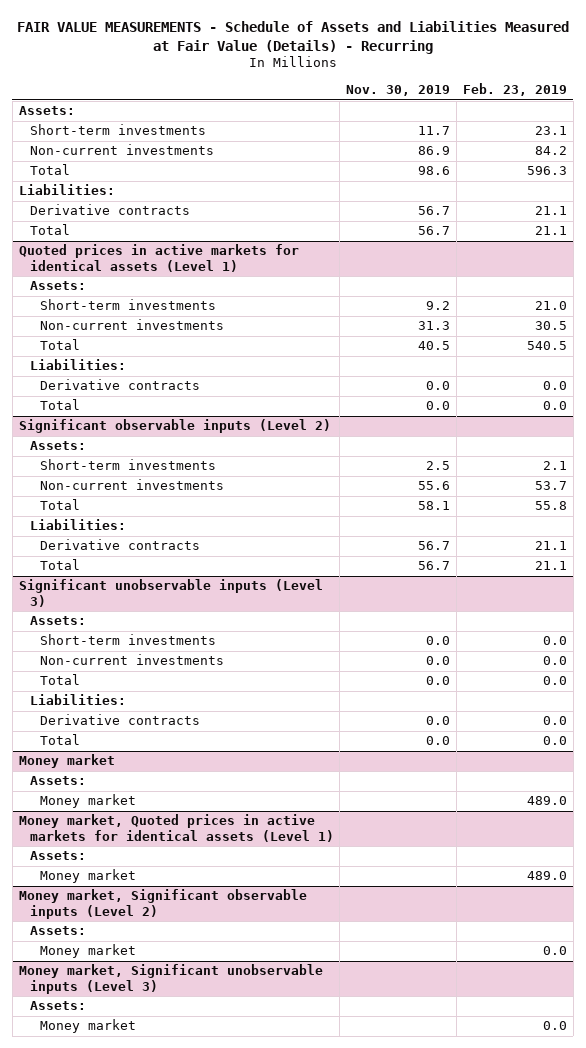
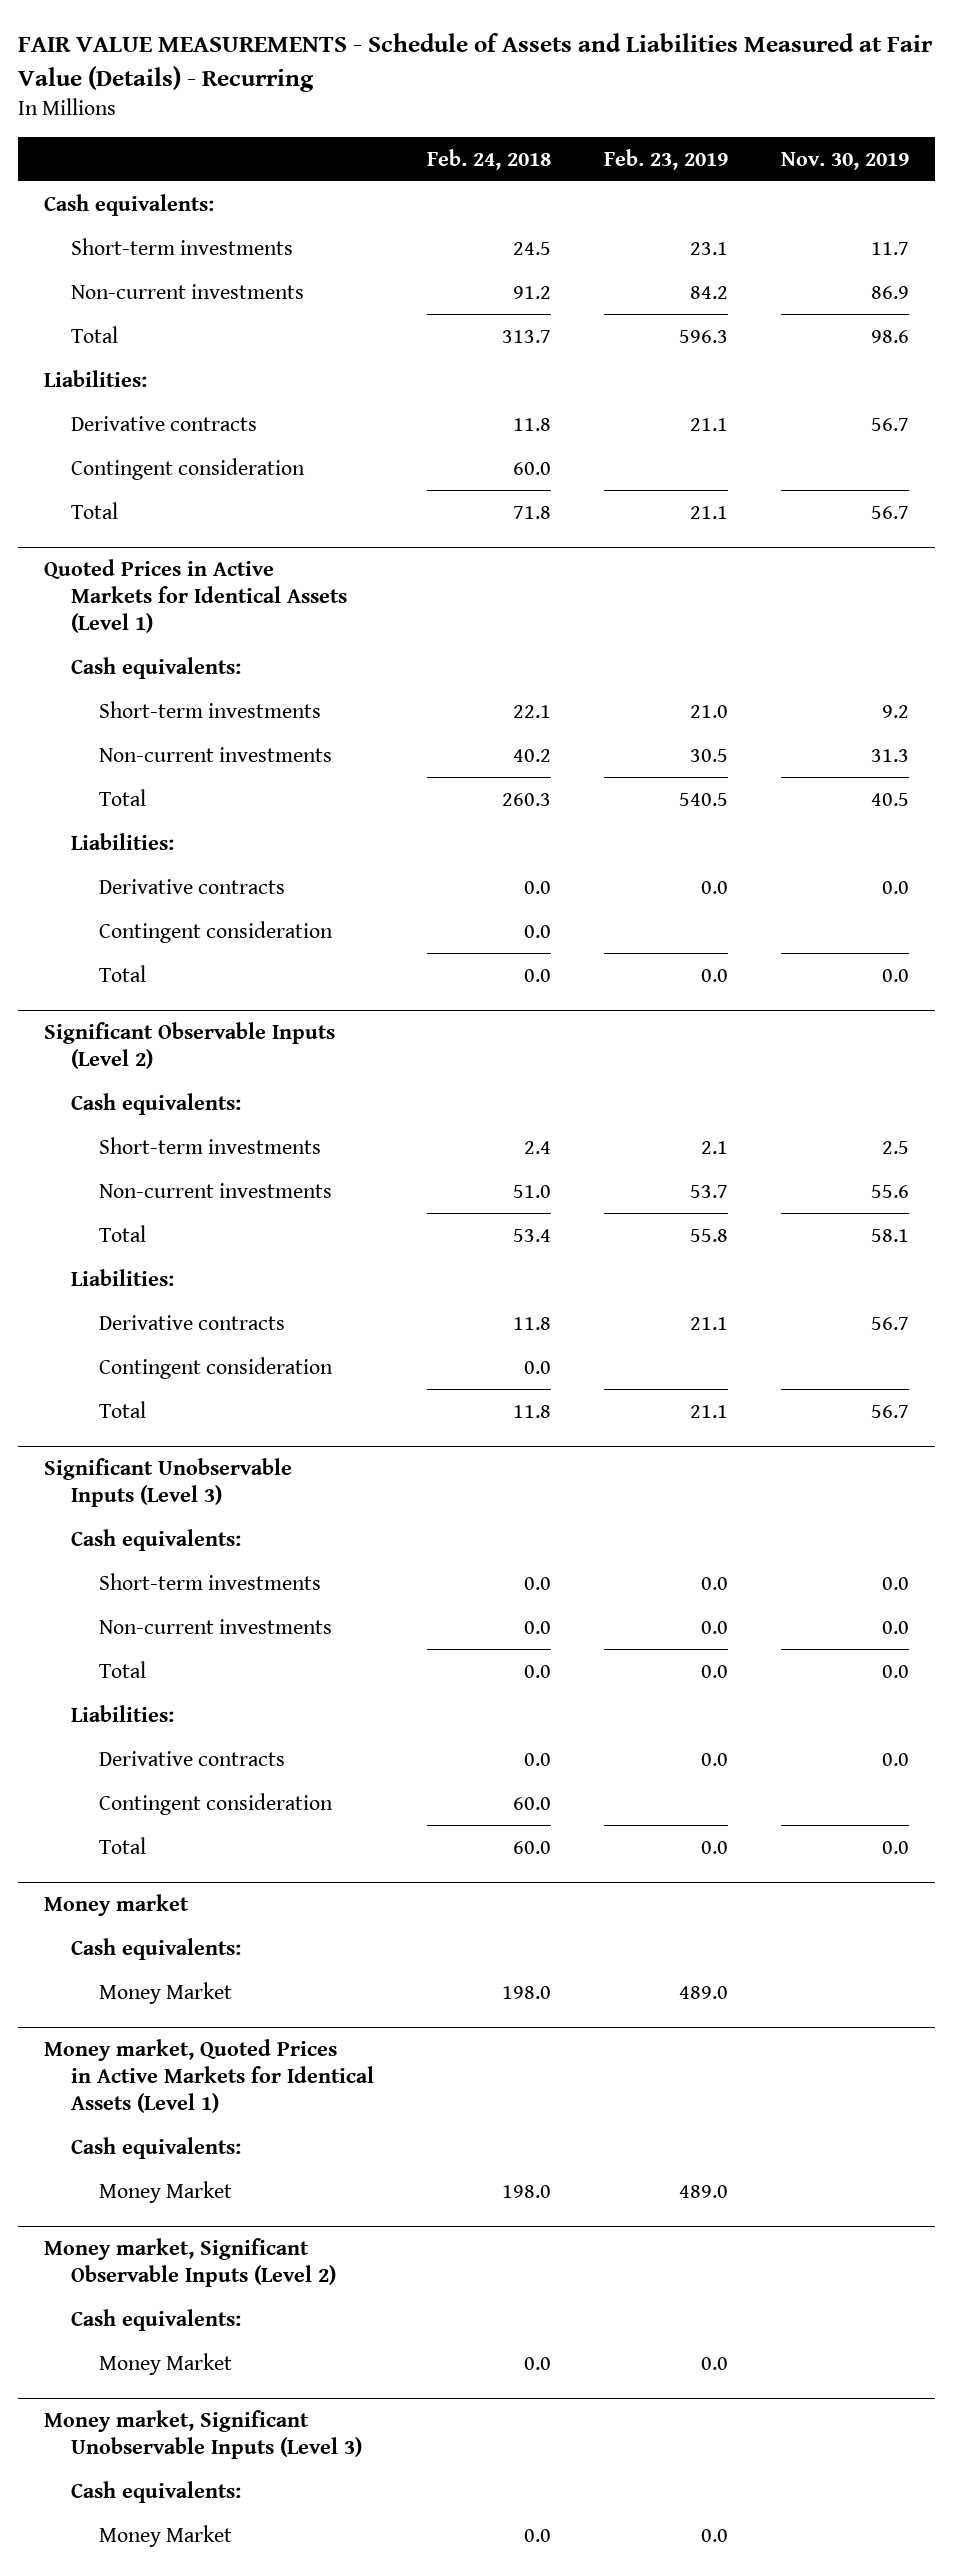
none -> [427,148,552,170] Feb. 24, 2018
[18,106,75,116] Assets: -> none
none -> [44,193,215,216] Cash equivalents:
none -> [71,457,306,480] Contingent consideration
[29,281,86,291] Assets: -> none
[18,244,299,272] Quoted prices in active markets for identical assets (Level 1) -> [44,559,348,634] Quoted Prices in Active Markets for Identical Assets (Level 1)
none -> [71,656,242,679] Cash equivalents:
none -> [98,920,333,943] Contingent consideration
[29,441,86,451] Assets: -> none
[18,419,331,434] Significant observable inputs (Level 2) -> [44,1022,336,1070] Significant Observable Inputs (Level 2)
none -> [71,1092,242,1115] Cash equivalents:
none -> [98,1356,333,1379] Contingent consideration
[29,616,86,626] Assets: -> none
[18,579,323,607] Significant unobservable inputs (Level 3) -> [44,1458,293,1508] Significant Unobservable Inputs (Level 3)
none -> [71,1528,242,1551] Cash equivalents:
none -> [98,1792,333,1815] Contingent consideration
[29,776,86,786] Assets: -> none
[29,851,86,861] Assets: -> none
[29,926,86,936] Assets: -> none
[29,1001,86,1011] Assets: -> none
none -> [71,1937,242,1960] Cash equivalents:
[40,794,137,809] Money market -> [98,1981,232,2004] Money Market
[18,814,334,842] Money market, Quoted prices in active markets for identical assets (Level 1) -> [44,2039,375,2114] Money market, Quoted Prices in Active Markets for Identical Assets (Level 1)
none -> [71,2136,242,2159] Cash equivalents:
[40,869,137,884] Money market -> [98,2180,232,2203] Money Market
[18,889,307,919] Money market, Significant observable inputs (Level 2) -> [44,2238,337,2288] Money market, Significant Observable Inputs (Level 2)
none -> [71,2308,242,2331] Cash equivalents:
[40,944,137,959] Money market -> [98,2352,232,2375] Money Market
[18,964,323,994] Money market, Significant unobservable inputs (Level 3) -> [44,2410,363,2460] Money market, Significant Unobservable Inputs (Level 3)
none -> [71,2480,242,2503] Cash equivalents:
[40,1019,137,1034] Money market -> [98,2524,232,2547] Money Market

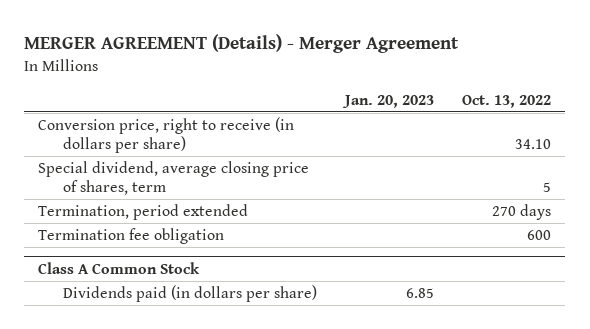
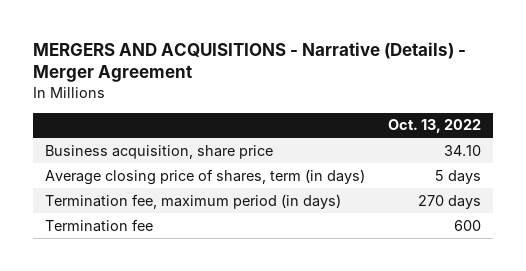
[24,34,460,54] MERGER AGREEMENT (Details) - Merger Agreement -> [33,41,467,83] MERGERS AND ACQUISITIONS - Narrative (Details) - Merger Agreement
[342,94,435,108] Jan. 20, 2023 -> none
[38,261,201,274] Class A Common Stock -> none
[62,285,317,303] Dividends paid (in dollars per share) -> none
[38,117,295,154] Conversion price, right to receive (in dollars per share) -> [44,144,273,159] Business acquisition, share price
[38,161,310,196] Special dividend, average closing price of shares, term -> [44,168,365,185] Average closing price of shares, term (in days)
[543,182,552,193] 5 -> [435,169,482,184] 5 days
[38,204,249,221] Termination, period extended -> [44,193,341,209] Termination fee, maximum period (in days)
[38,228,225,245] Termination fee obligation -> [44,218,153,232] Termination fee

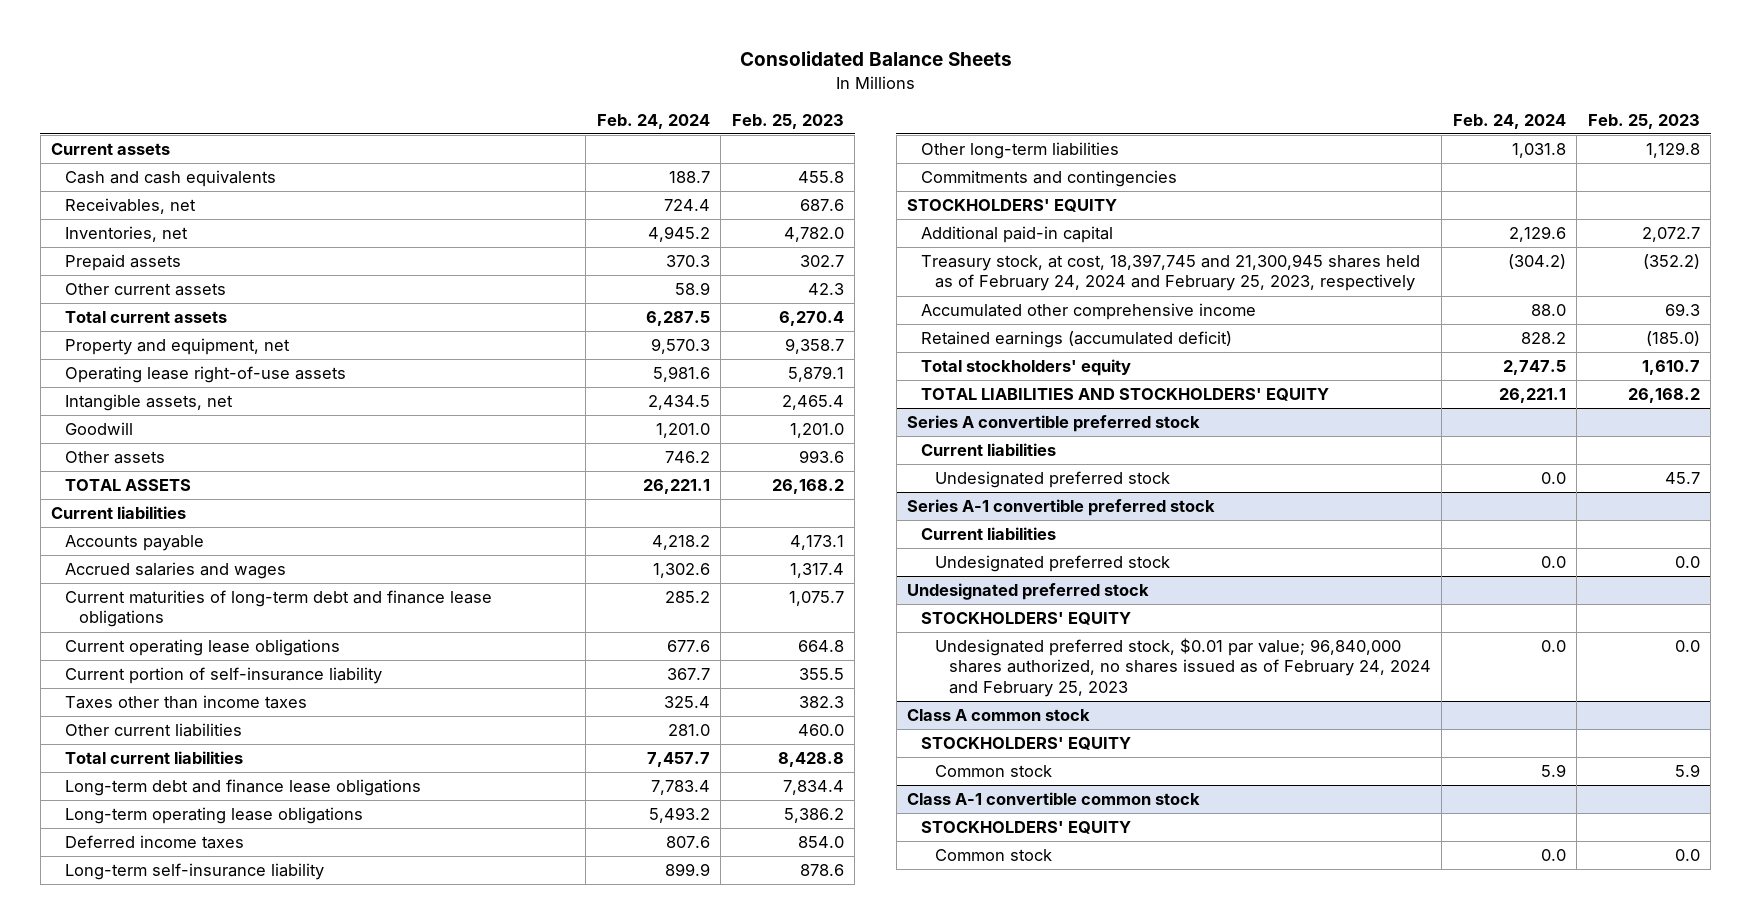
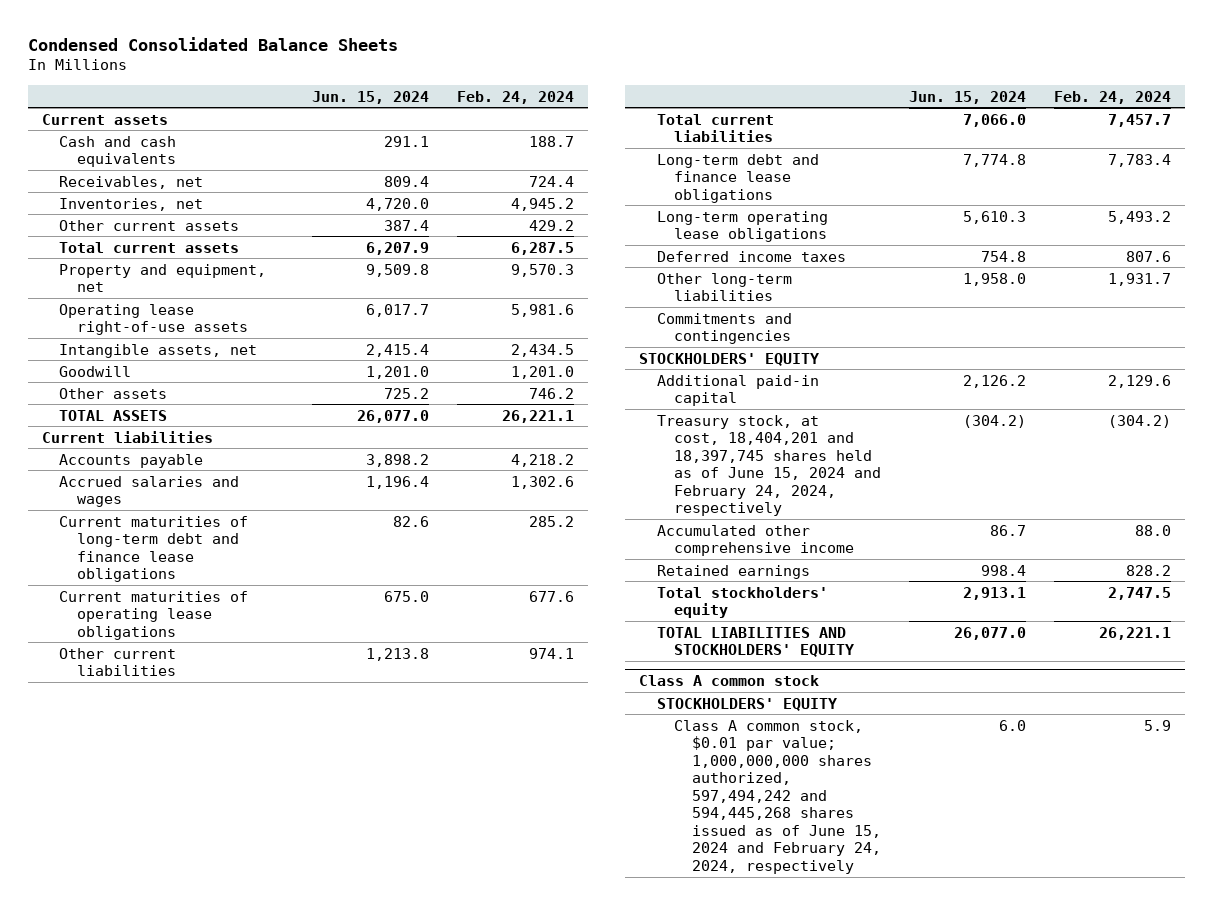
[739,51,1012,67] Consolidated Balance Sheets -> [27,36,398,51] Condensed Consolidated Balance Sheets
[731,113,844,129] Feb. 25, 2023 -> none
none -> [312,90,430,104] Jun. 15, 2024
[65,254,182,272] Prepaid assets -> none
[674,282,710,296] 58.9 -> [529,219,575,231] 429.2
[65,667,383,685] Current portion of self-insurance liability -> none
[65,695,308,710] Taxes other than income taxes -> none
[65,639,341,657] Current operating lease obligations -> [59,590,249,640] Current maturities of operating lease obligations
[667,724,710,737] 281.0 -> [529,647,575,659] 974.1
[65,863,325,881] Long-term self-insurance liability -> none
[1511,143,1566,159] 1,031.8 -> [1108,272,1172,286] 1,931.7
[921,254,1421,292] Treasury stock, at cost, 18,397,745 and 21,300,945 shares held as of February 24, 2024 and February 25, 2023, respectively -> [656,414,882,517] Treasury stock, at cost, 18,404,201 and 18,397,745 shares held as of June 15, 2024 and February 24, 2024, respectively
[921,331,1233,349] Retained earnings (accumulated deficit) -> [656,564,810,579] Retained earnings
[907,415,1201,433] Series A convertible preferred stock -> none
[921,443,1057,457] Current liabilities -> none
[935,471,1171,489] Undesignated preferred stock -> none
[907,499,1216,517] Series A-1 convertible preferred stock -> none
[921,527,1057,541] Current liabilities -> none
[935,555,1171,573] Undesignated preferred stock -> none
[907,583,1150,601] Undesignated preferred stock -> none
[921,612,1132,626] STOCKHOLDERS' EQUITY -> none
[935,638,1432,697] Undesignated preferred stock, $0.01 par value; 96,840,000 shares authorized, no shares issued as of February 24, 2024 and February 25, 2023 -> none
[907,792,1201,806] Class A-1 convertible common stock -> none
[921,821,1132,835] STOCKHOLDERS' EQUITY -> none
[935,849,1053,862] Common stock -> none
[935,765,1053,778] Common stock -> [674,719,881,874] Class A common stock, $0.01 par value; 1,000,000,000 shares authorized, 597,494,242 and 594,445,268 shares issued as of June 15, 2024 and February 24, 2024, respectively

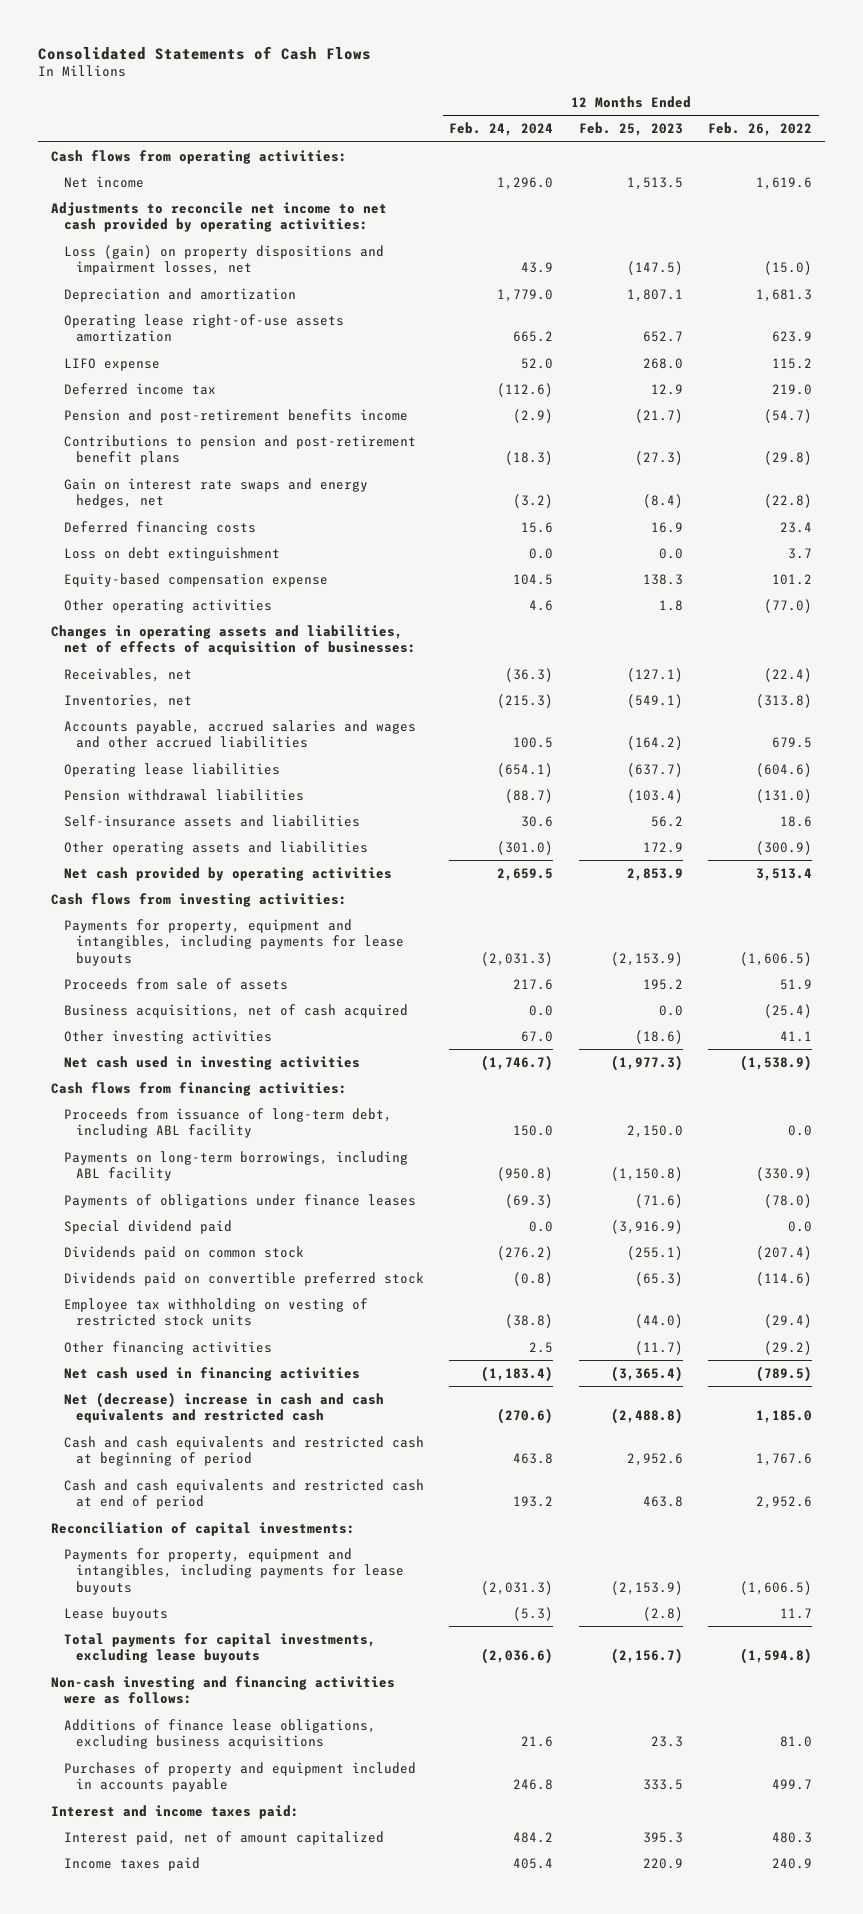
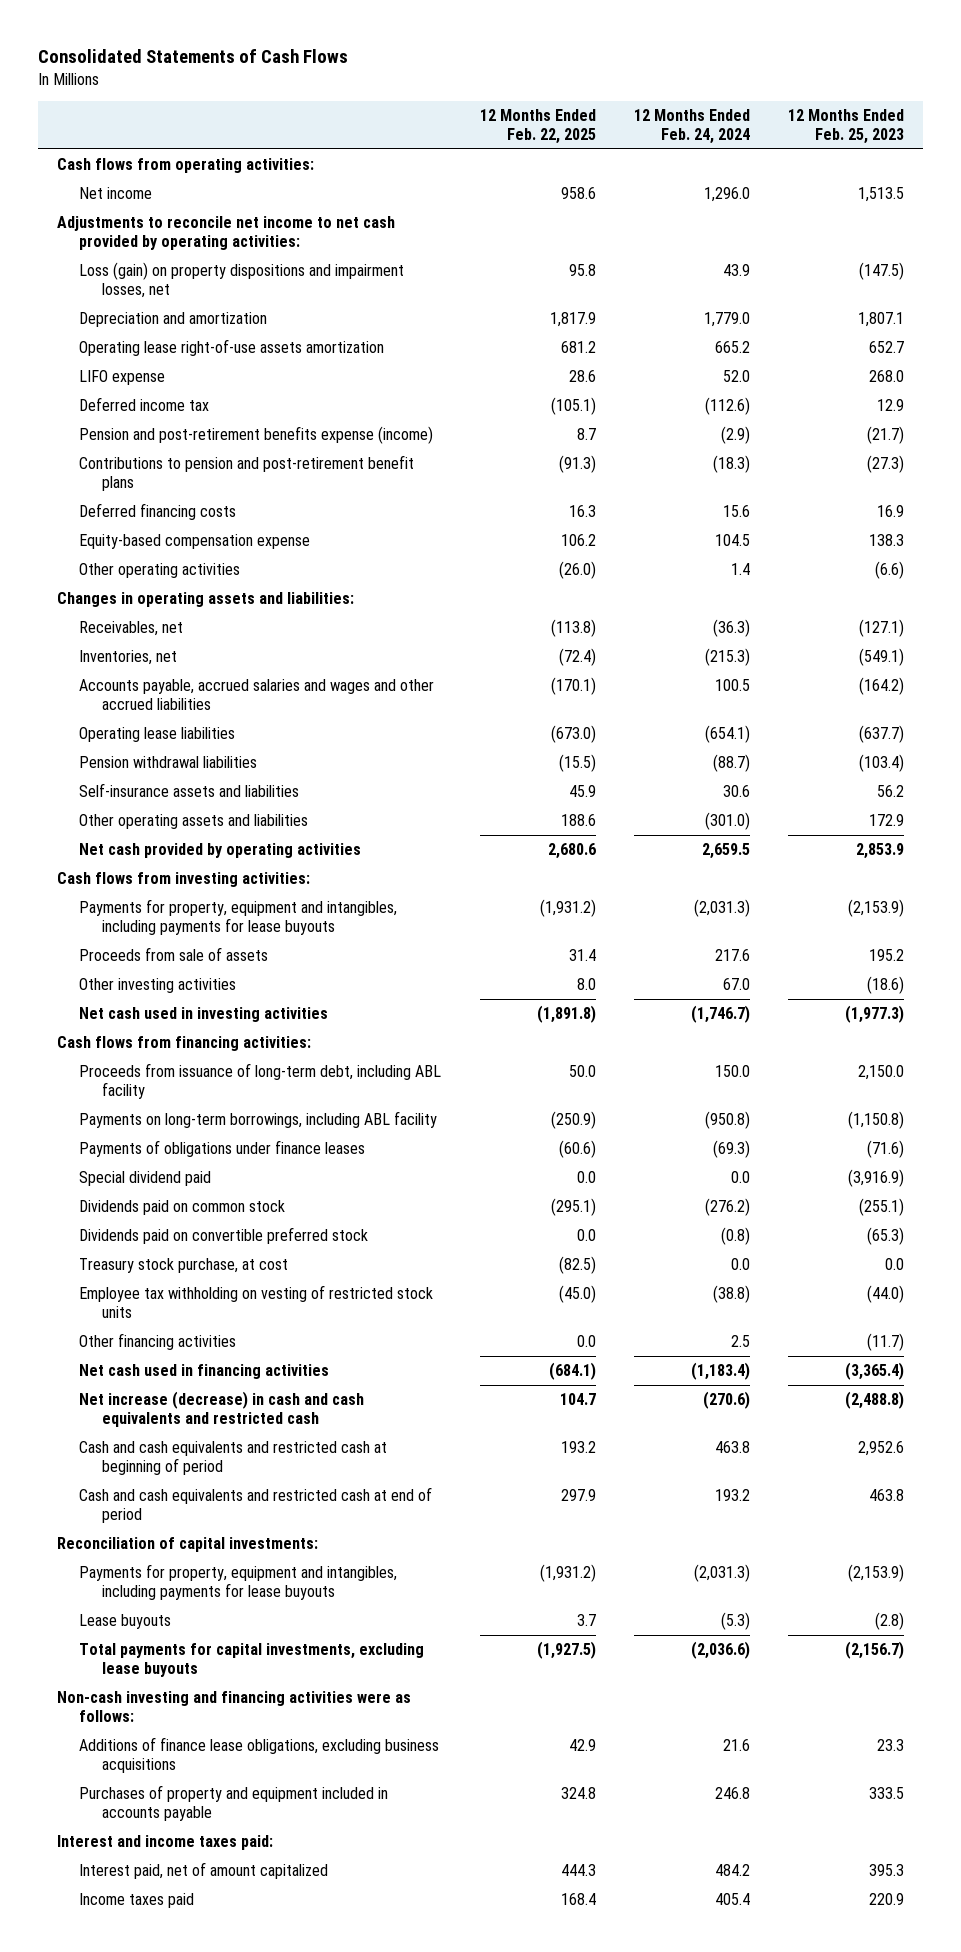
[708,122,813,137] Feb. 26, 2022 -> none
none -> [479,109,596,144] 12 Months Ended Feb. 22, 2025
[63,408,408,423] Pension and post-retirement benefits income -> [79,426,434,445] Pension and post-retirement benefits expense (income)
[63,477,368,509] Gain on interest rate swaps and energy hedges, net -> none
[63,546,280,561] Loss on debt extinguishment -> none
[529,599,554,611] 4.6 -> [730,563,750,576] 1.4
[658,599,683,611] 1.8 -> [875,561,905,580] (6.6)
[50,624,416,656] Changes in operating assets and liabilities, net of effects of acquisition of businesses: -> [57,592,355,608] Changes in operating assets and liabilities:
[63,1003,408,1018] Business acquisitions, net of cash acquired -> none
none -> [79,1258,289,1274] Treasury stock purchase, at cost
[63,1391,384,1424] Net (decrease) increase in cash and cash equivalents and restricted cash -> [79,1391,365,1428] Net increase (decrease) in cash and cash equivalents and restricted cash

